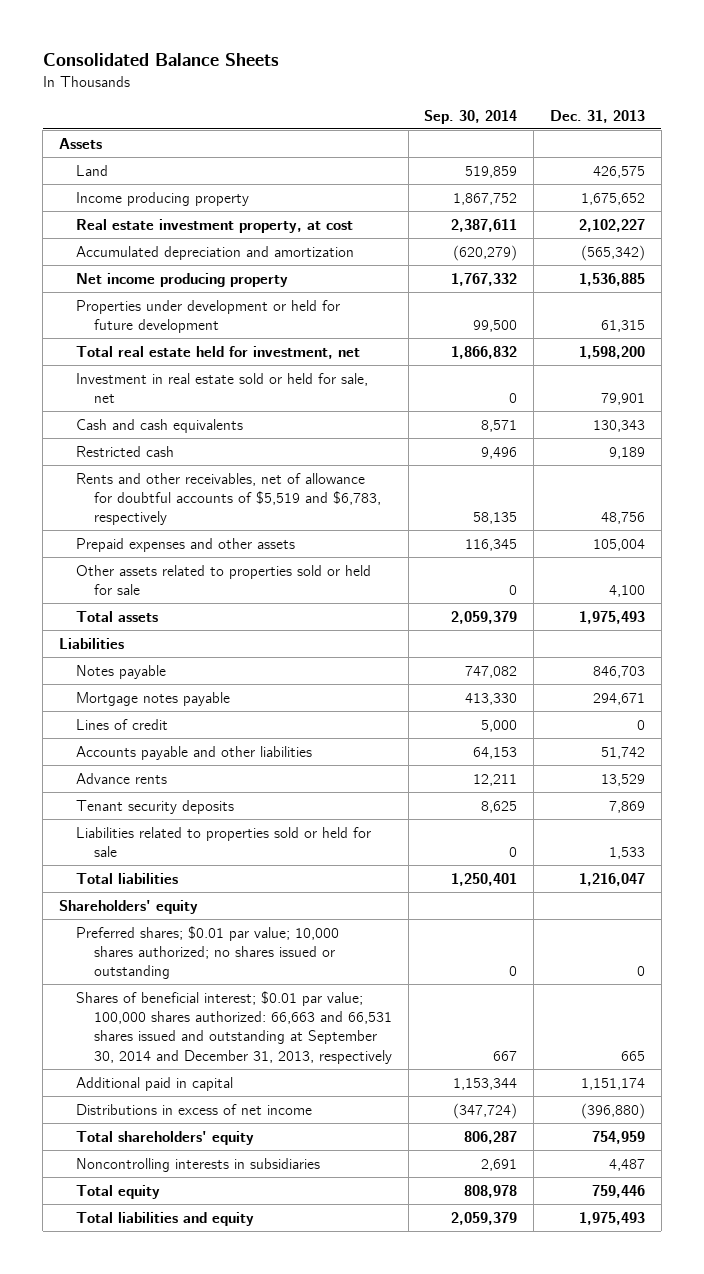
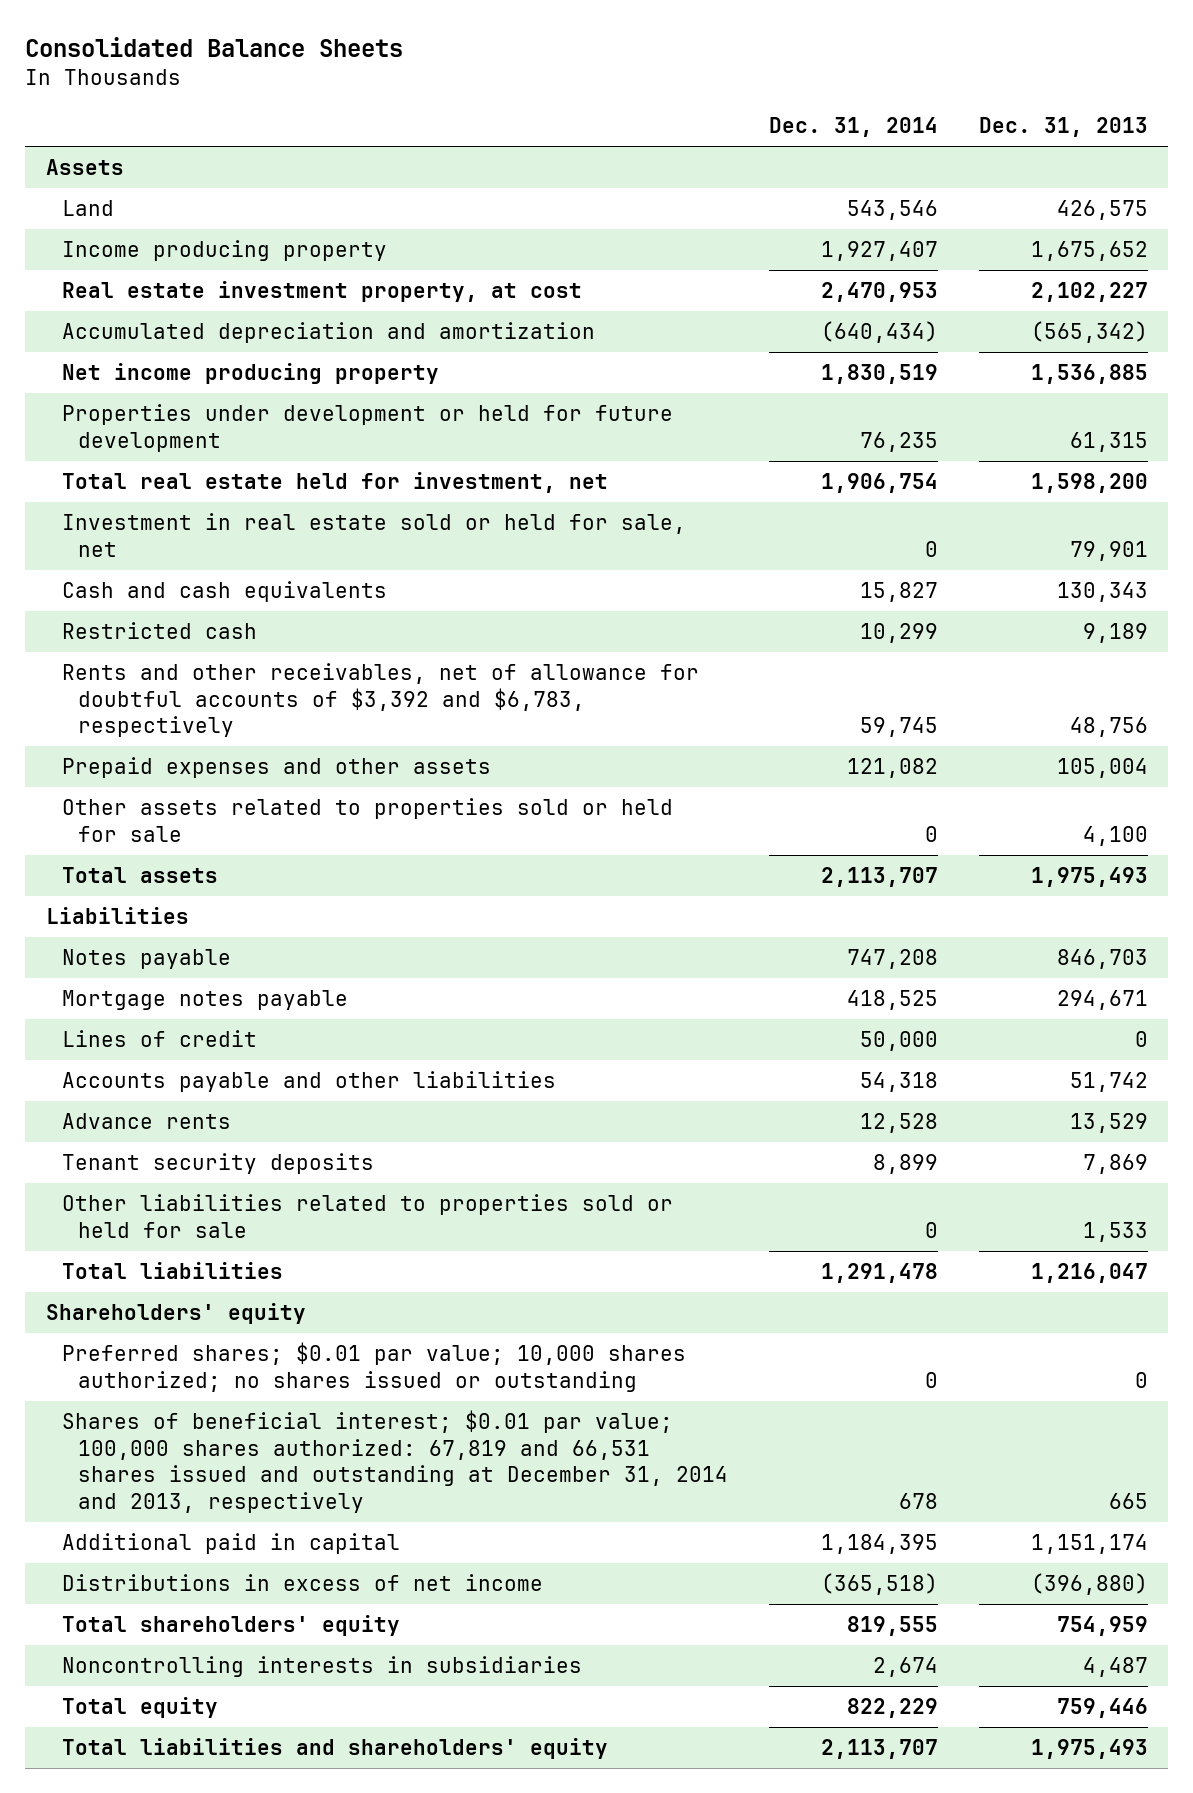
[424,109,518,124] Sep. 30, 2014 -> none
none -> [768,117,938,138] Dec. 31, 2014
[76,472,381,526] Rents and other receivables, net of allowance for doubtful accounts of $5,519 and $6,783, respectively -> [61,663,699,738] Rents and other receivables, net of allowance for doubtful accounts of $3,392 and $6,783, respectively
[76,826,372,857] Liabilities related to properties sold or held for sale -> [61,1194,673,1238] Other liabilities related to properties sold or held for sale
[76,990,392,1064] Shares of beneficial interest; $0.01 par value; 100,000 shares authorized: 66,663 and 66,531 shares issued and outstanding at September 30, 2014 and December 31, 2013, respectively -> [61,1410,729,1513] Shares of beneficial interest; $0.01 par value; 100,000 shares authorized: 67,819 and 66,531 shares issued and outstanding at December 31, 2014 and 2013, respectively
[76,1211,255,1226] Total liabilities and equity -> [61,1738,608,1760] Total liabilities and shareholders' equity

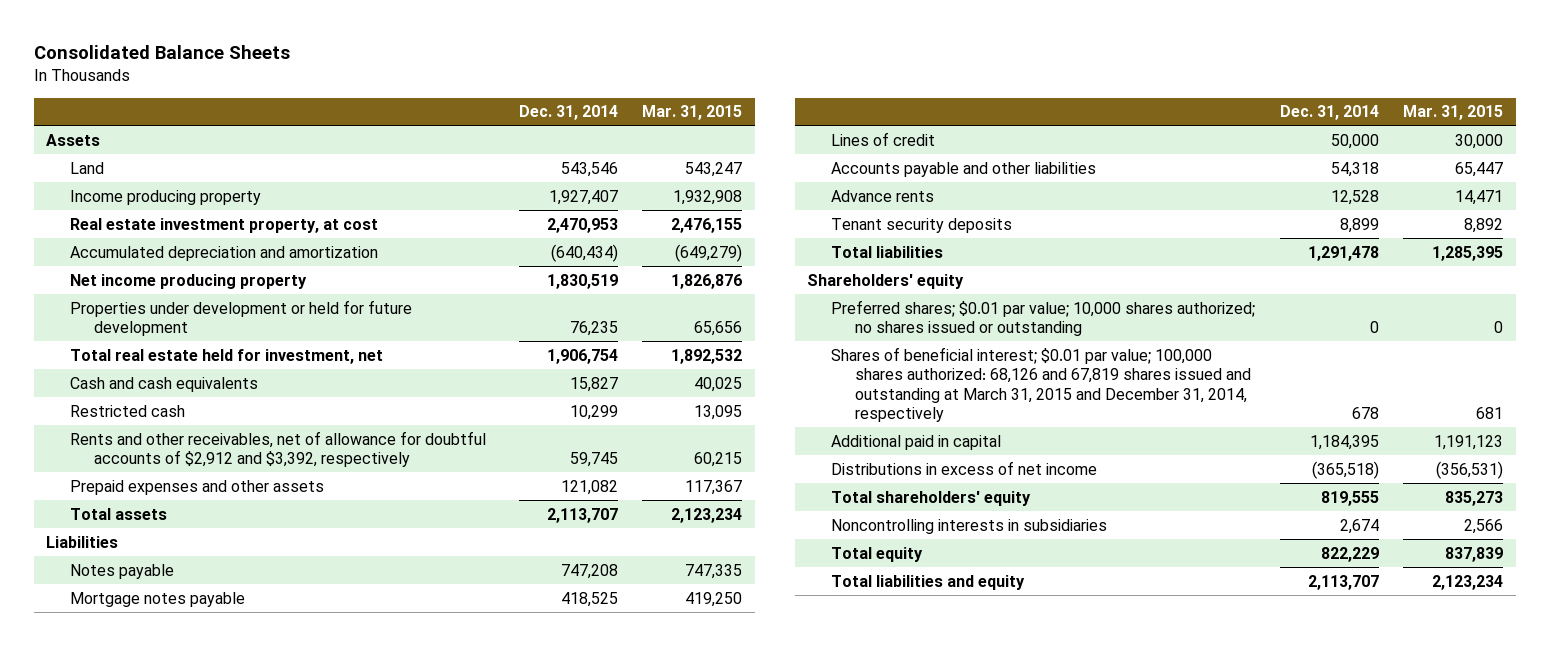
[978,117,1148,138] Dec. 31, 2013 -> none
none -> [642,105,743,121] Mar. 31, 2015
[61,513,686,557] Investment in real estate sold or held for sale, net -> none
[61,663,699,738] Rents and other receivables, net of allowance for doubtful accounts of $3,392 and $6,783, respectively -> [70,430,487,468] Rents and other receivables, net of allowance for doubtful accounts of $2,912 and $3,392, respectively
[61,798,673,842] Other assets related to properties sold or held for sale -> none
[61,1194,673,1238] Other liabilities related to properties sold or held for sale -> none
[61,1410,729,1513] Shares of beneficial interest; $0.01 par value; 100,000 shares authorized: 67,819 and 66,531 shares issued and outstanding at December 31, 2014 and 2013, respectively -> [831,346,1252,423] Shares of beneficial interest; $0.01 par value; 100,000 shares authorized: 68,126 and 67,819 shares issued and outstanding at March 31, 2015 and December 31, 2014, respectively
[61,1738,608,1760] Total liabilities and shareholders' equity -> [831,574,1026,590] Total liabilities and equity

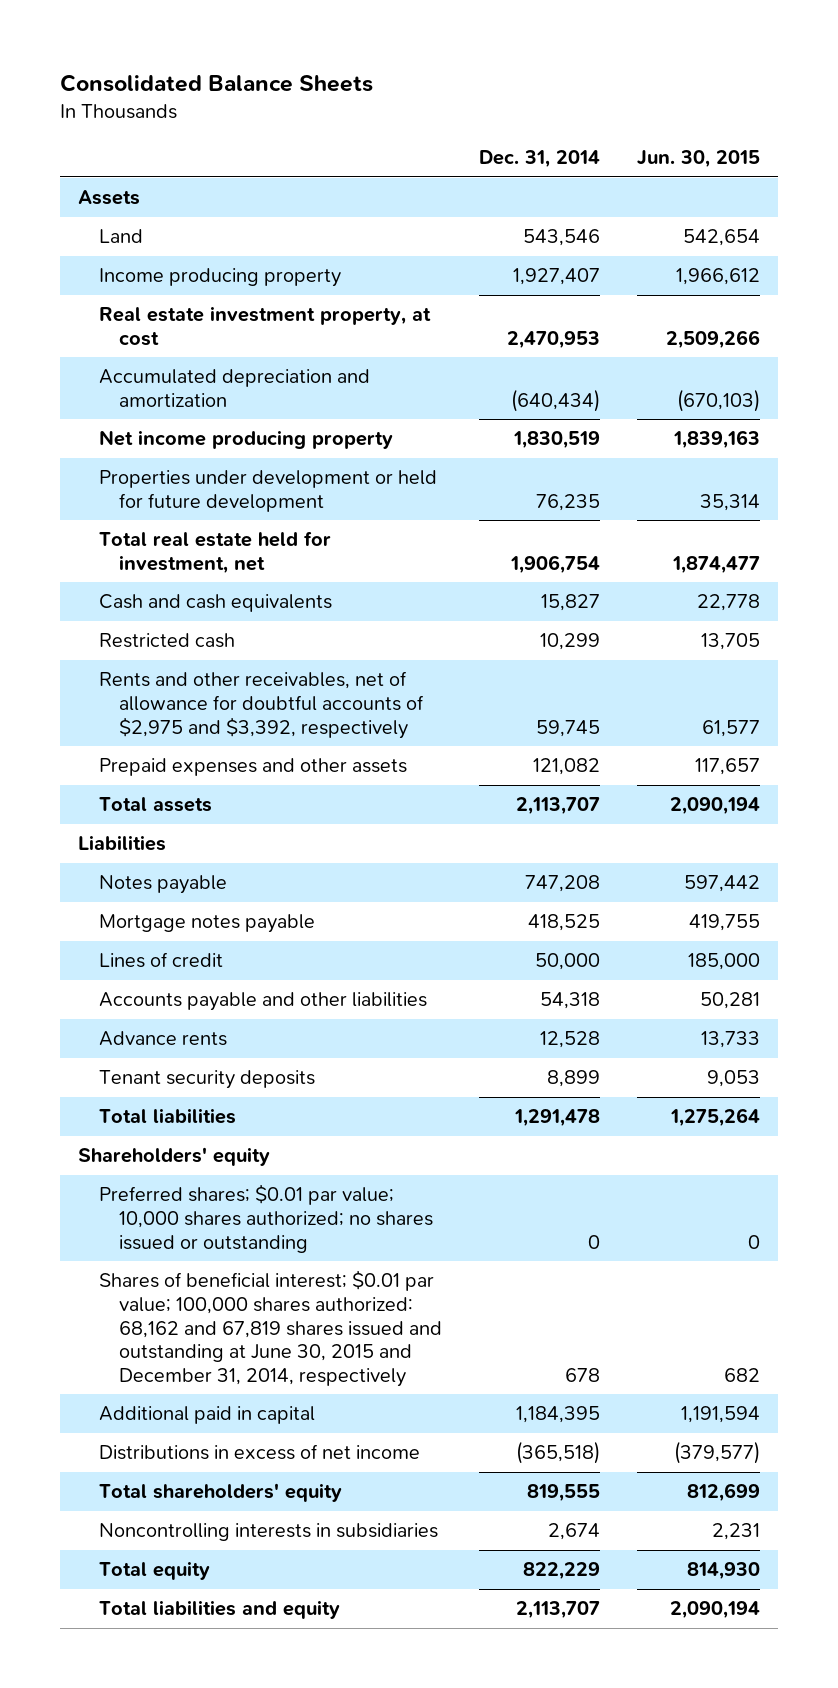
[642,105,743,121] Mar. 31, 2015 -> none
none -> [636,150,760,169] Jun. 30, 2015
[70,430,487,468] Rents and other receivables, net of allowance for doubtful accounts of $2,912 and $3,392, respectively -> [98,671,425,739] Rents and other receivables, net of allowance for doubtful accounts of $2,975 and $3,392, respectively
[831,346,1252,423] Shares of beneficial interest; $0.01 par value; 100,000 shares authorized: 68,126 and 67,819 shares issued and outstanding at March 31, 2015 and December 31, 2014, respectively -> [98,1270,443,1387] Shares of beneficial interest; $0.01 par value; 100,000 shares authorized: 68,162 and 67,819 shares issued and outstanding at June 30, 2015 and December 31, 2014, respectively

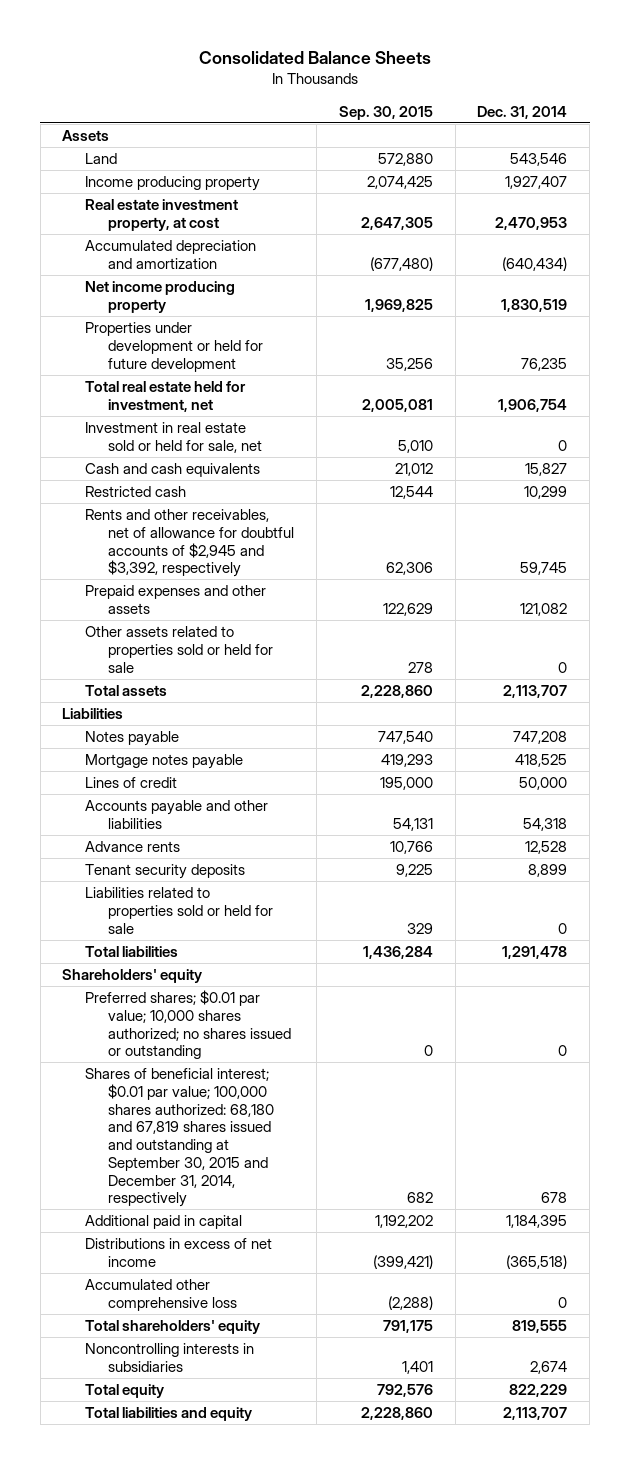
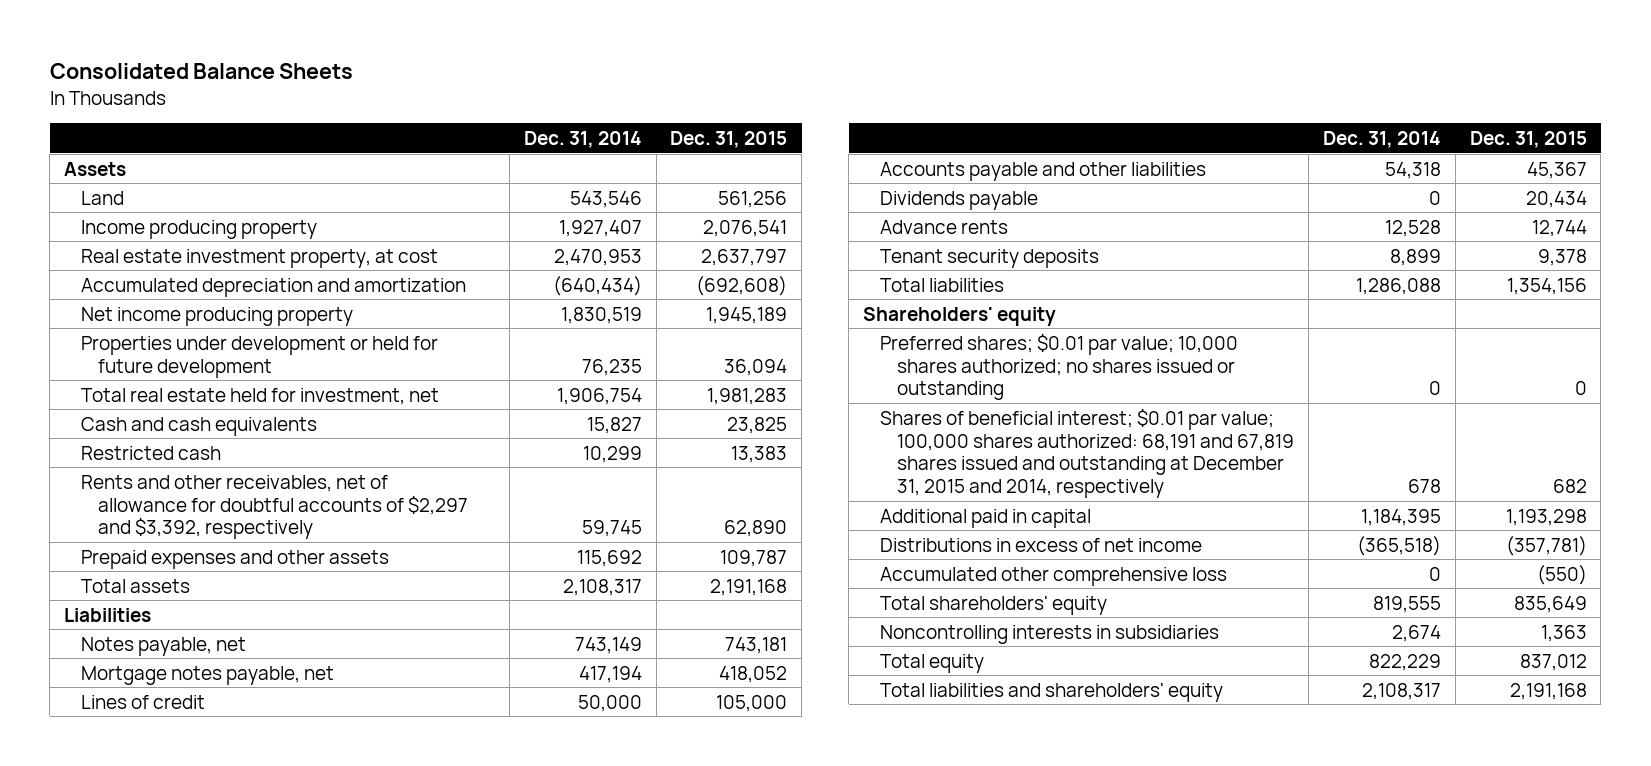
[338,105,433,120] Sep. 30, 2015 -> none
none -> [670,130,788,148] Dec. 31, 2015
[85,422,263,453] Investment in real estate sold or held for sale, net -> none
[85,626,274,673] Other assets related to properties sold or held for sale -> none
[85,509,295,578] Rents and other receivables, net of allowance for doubtful accounts of $2,945 and $3,392, respectively -> [81,474,469,540] Rents and other receivables, net of allowance for doubtful accounts of $2,297 and $3,392, respectively
[520,602,568,616] 121,082 -> [576,549,642,567] 115,692
[503,685,568,699] 2,113,707 -> [562,578,642,596] 2,108,317
[85,731,180,747] Notes payable -> [81,636,247,656] Notes payable, net
[513,731,568,745] 747,208 -> [574,636,642,654] 743,149
[85,754,244,770] Mortgage notes payable -> [81,665,335,685] Mortgage notes payable, net
[515,754,568,768] 418,525 -> [578,665,642,683] 417,194
none -> [880,190,1039,210] Dividends payable
[85,887,274,934] Liabilities related to properties sold or held for sale -> none
[502,946,568,960] 1,291,478 -> [1355,277,1441,295] 1,286,088
[85,1068,275,1208] Shares of beneficial interest; $0.01 par value; 100,000 shares authorized: 68,180 and 67,819 shares issued and outstanding at September 30, 2015 and December 31, 2014, respectively -> [880,408,1295,499] Shares of beneficial interest; $0.01 par value; 100,000 shares authorized: 68,191 and 67,819 shares issued and outstanding at December 31, 2015 and 2014, respectively
[85,1407,253,1422] Total liabilities and equity -> [880,682,1224,702] Total liabilities and shareholders' equity
[503,1407,568,1421] 2,113,707 -> [1361,682,1441,700] 2,108,317

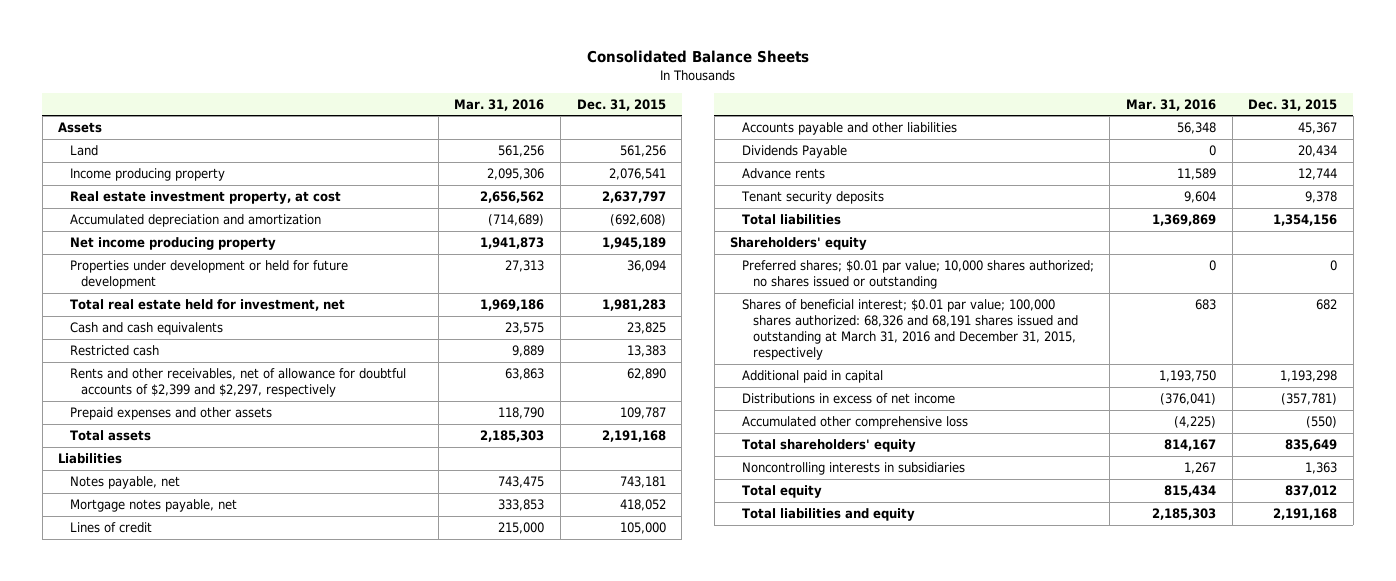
[523,130,642,148] Dec. 31, 2014 -> none
none -> [454,98,545,111] Mar. 31, 2016
[81,474,469,540] Rents and other receivables, net of allowance for doubtful accounts of $2,297 and $3,392, respectively -> [69,368,406,398] Rents and other receivables, net of allowance for doubtful accounts of $2,399 and $2,297, respectively
[880,190,1039,210] Dividends payable -> [741,145,847,159] Dividends Payable
[880,408,1295,499] Shares of beneficial interest; $0.01 par value; 100,000 shares authorized: 68,191 and 67,819 shares issued and outstanding at December 31, 2015 and 2014, respectively -> [741,299,1078,361] Shares of beneficial interest; $0.01 par value; 100,000 shares authorized: 68,326 and 68,191 shares issued and outstanding at March 31, 2016 and December 31, 2015, respectively
[880,682,1224,702] Total liabilities and shareholders' equity -> [741,508,915,522] Total liabilities and equity

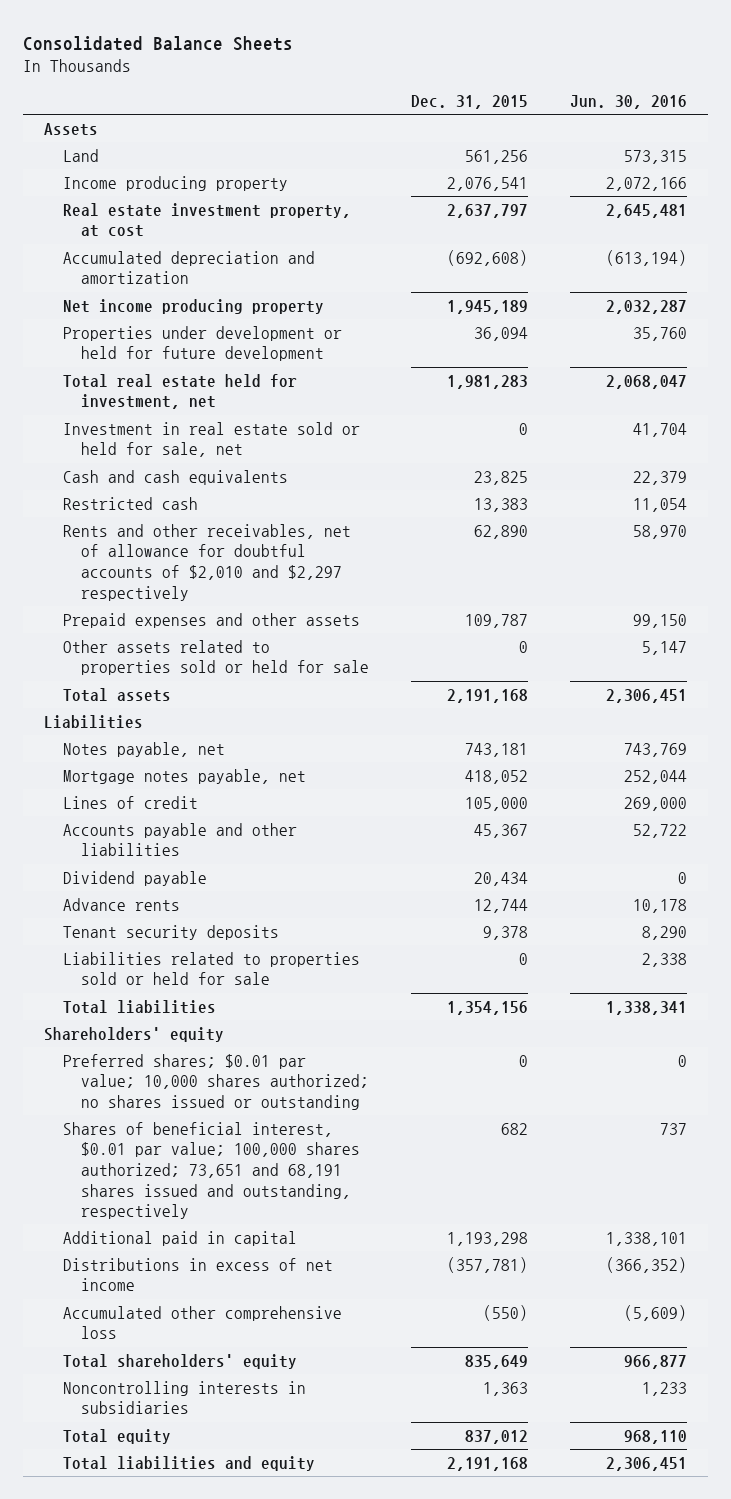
[454,98,545,111] Mar. 31, 2016 -> none
none -> [569,94,687,109] Jun. 30, 2016
none -> [62,421,360,458] Investment in real estate sold or held for sale, net
[69,368,406,398] Rents and other receivables, net of allowance for doubtful accounts of $2,399 and $2,297, respectively -> [62,523,351,601] Rents and other receivables, net of allowance for doubtful accounts of $2,010 and $2,297 respectively
none -> [62,639,369,676] Other assets related to properties sold or held for sale
[741,145,847,159] Dividends Payable -> [62,870,207,886] Dividend payable
none -> [62,951,360,986] Liabilities related to properties sold or held for sale
[741,299,1078,361] Shares of beneficial interest; $0.01 par value; 100,000 shares authorized: 68,326 and 68,191 shares issued and outstanding at March 31, 2016 and December 31, 2015, respectively -> [62,1121,360,1220] Shares of beneficial interest, $0.01 par value; 100,000 shares authorized; 73,651 and 68,191 shares issued and outstanding, respectively

